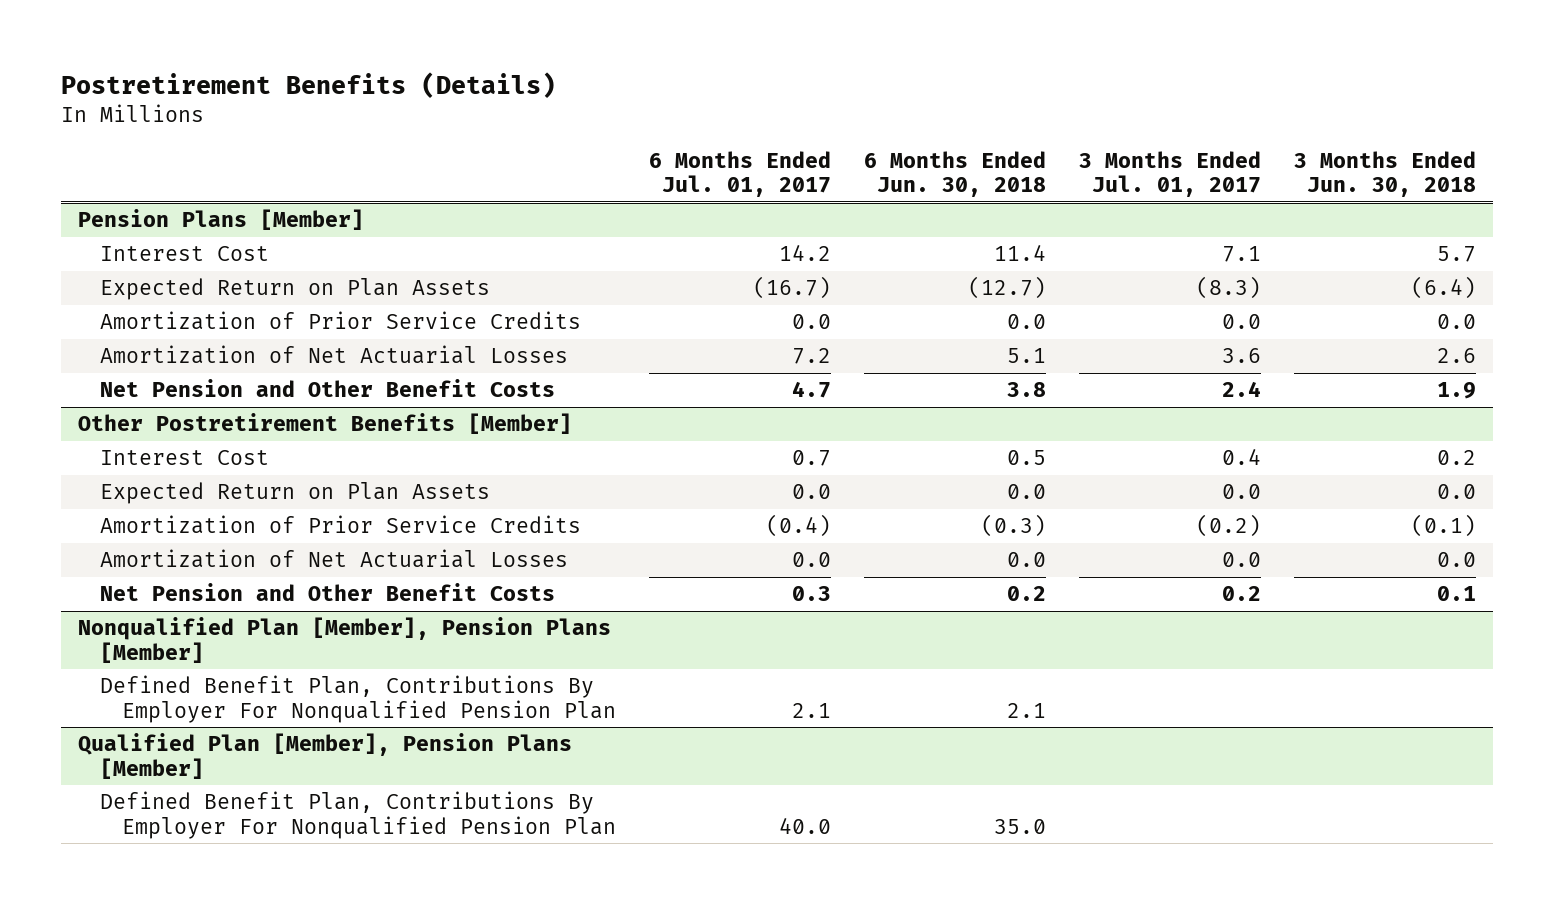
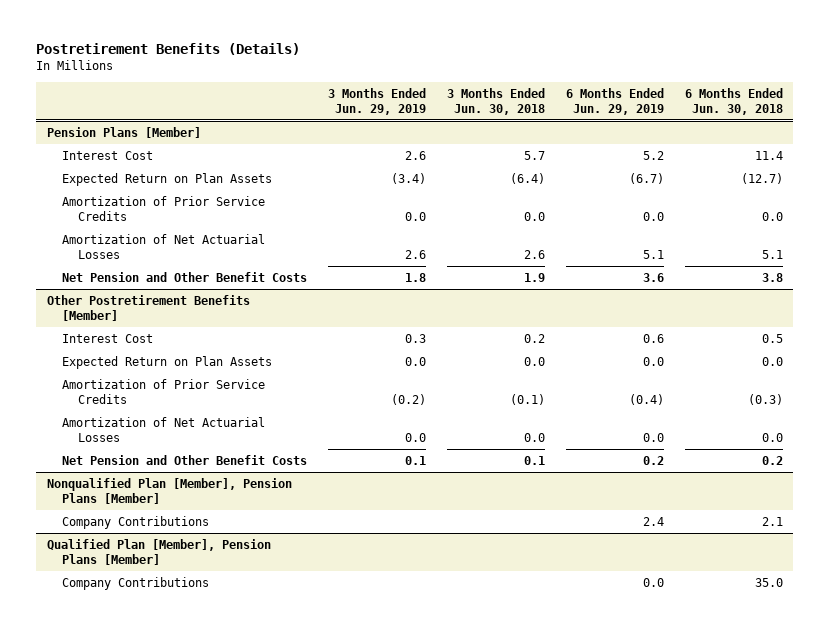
[648,151,831,198] 6 Months Ended Jul. 01, 2017 -> none
[1078,151,1261,198] 3 Months Ended Jul. 01, 2017 -> none
none -> [328,87,427,115] 3 Months Ended Jun. 29, 2019
none -> [566,87,665,115] 6 Months Ended Jun. 29, 2019
[99,675,616,723] Defined Benefit Plan, Contributions By Employer For Nonqualified Pension Plan -> [62,515,210,529] Company Contributions
[99,791,616,839] Defined Benefit Plan, Contributions By Employer For Nonqualified Pension Plan -> [62,576,210,590] Company Contributions

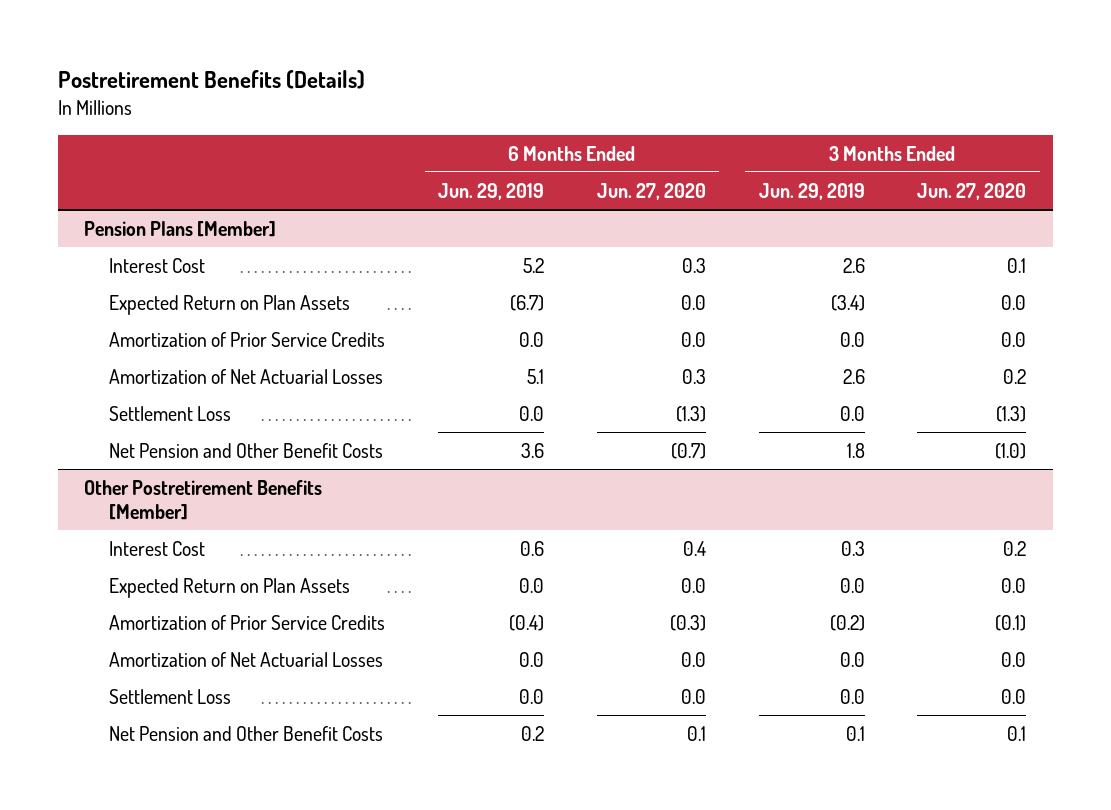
[447,87,546,115] 3 Months Ended Jun. 30, 2018 -> none
[684,87,783,115] 6 Months Ended Jun. 30, 2018 -> none
none -> [596,182,706,200] Jun. 27, 2020
none -> [917,182,1027,200] Jun. 27, 2020
none -> [109,405,232,421] Settlement Loss
none -> [109,688,232,704] Settlement Loss
[46,477,292,504] Nonqualified Plan [Member], Pension Plans [Member] -> none
[62,515,210,529] Company Contributions -> none
[46,538,271,565] Qualified Plan [Member], Pension Plans [Member] -> none
[62,576,210,590] Company Contributions -> none

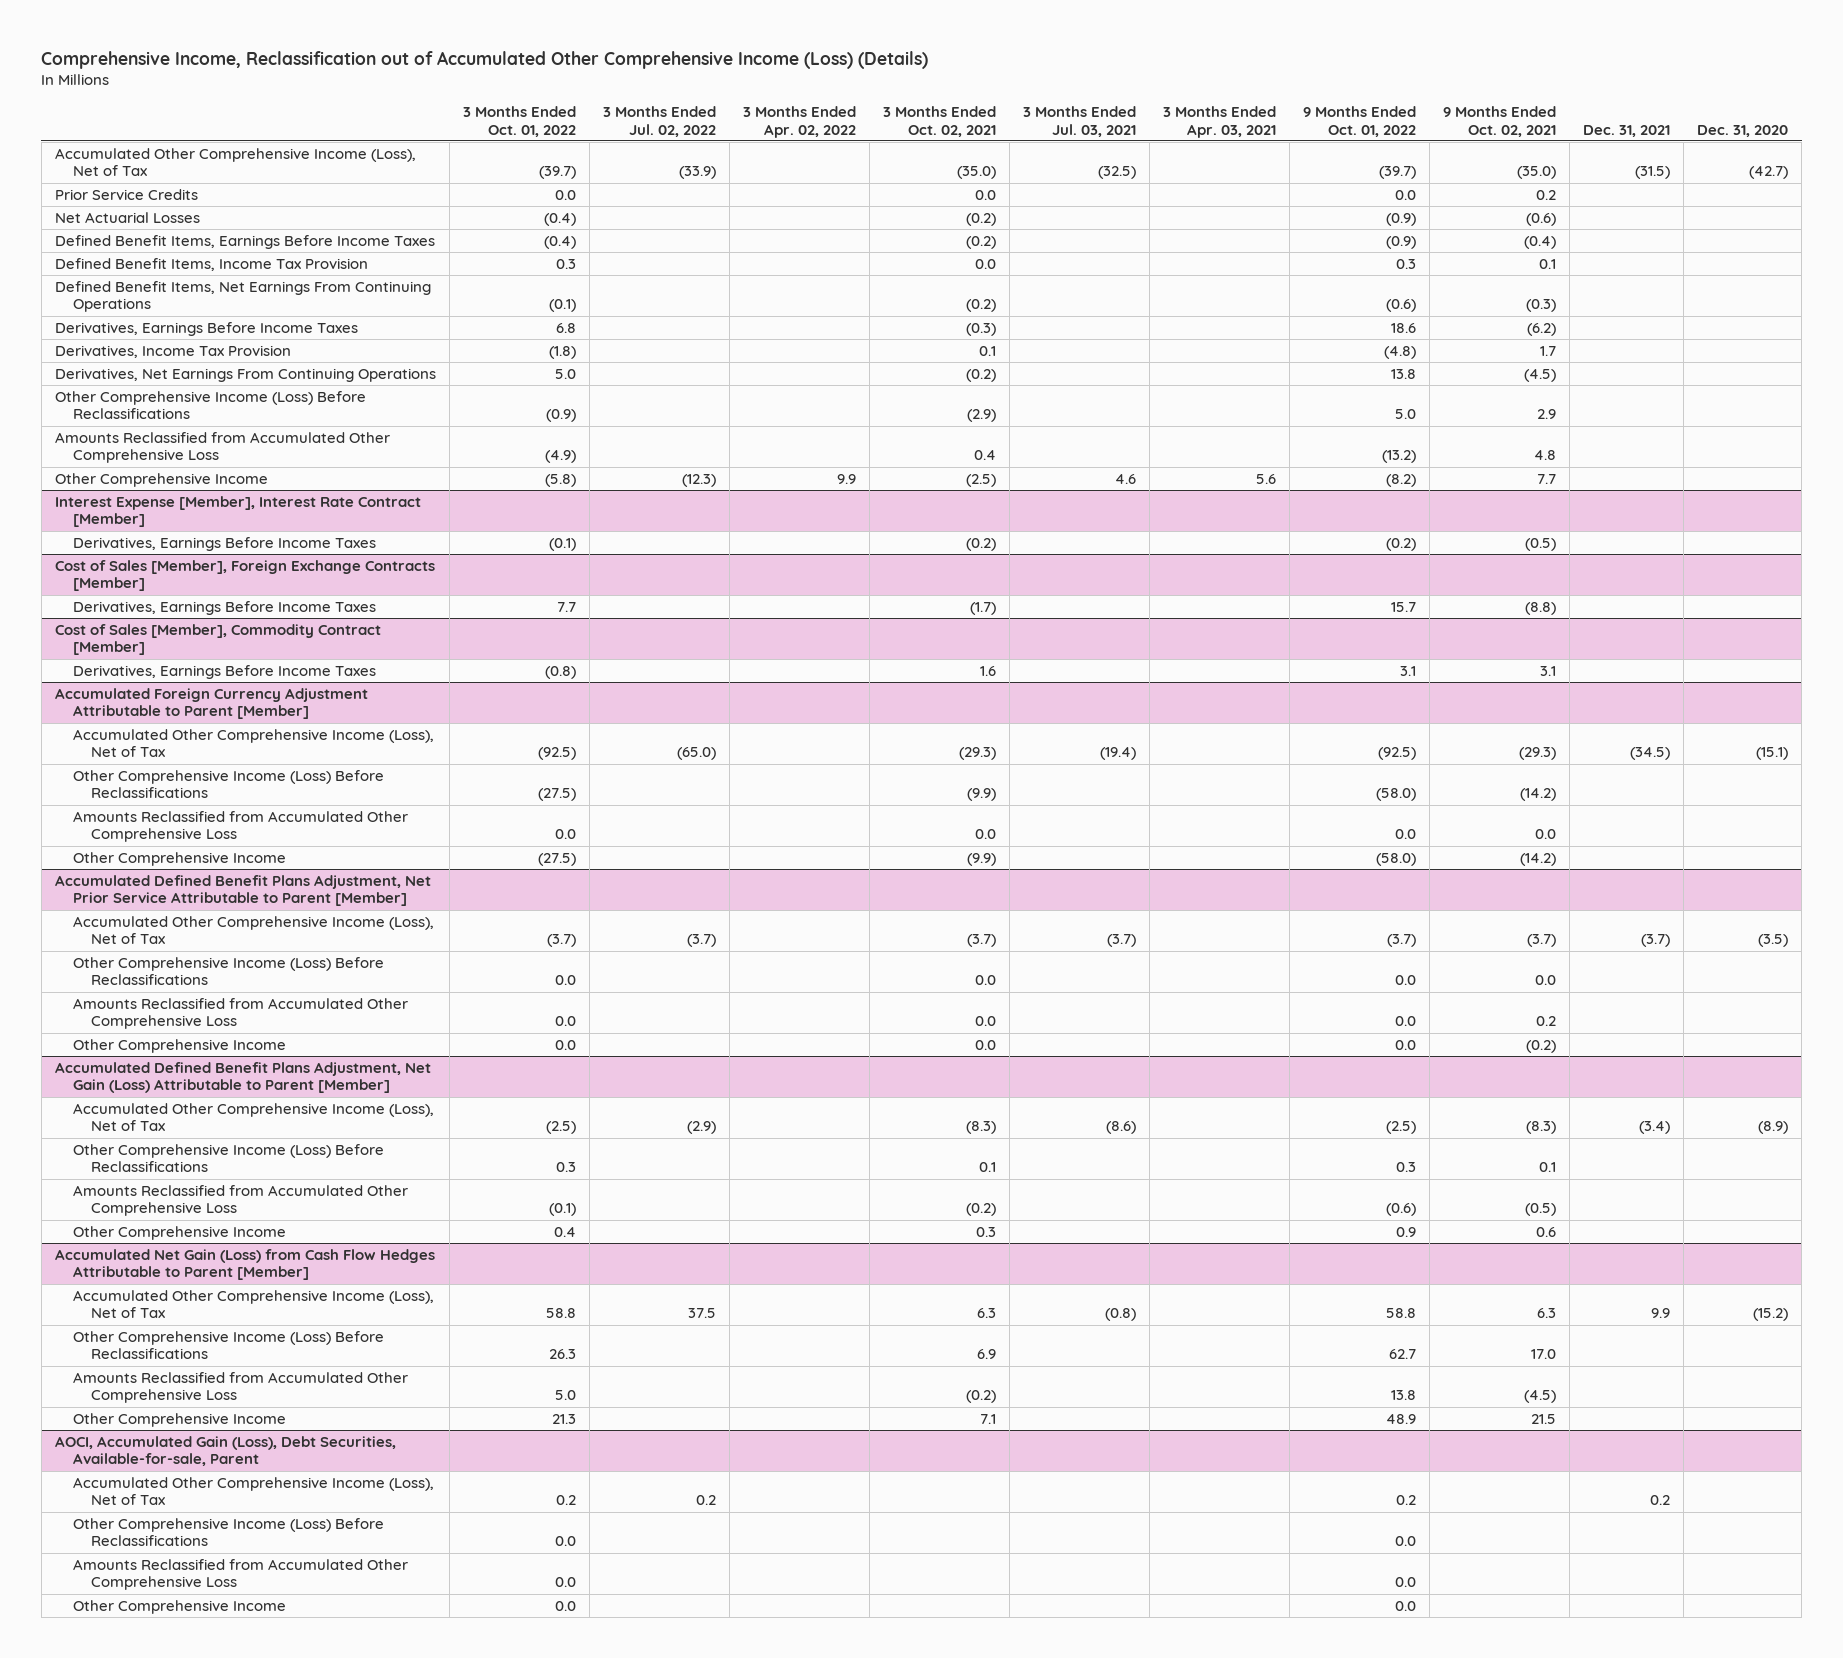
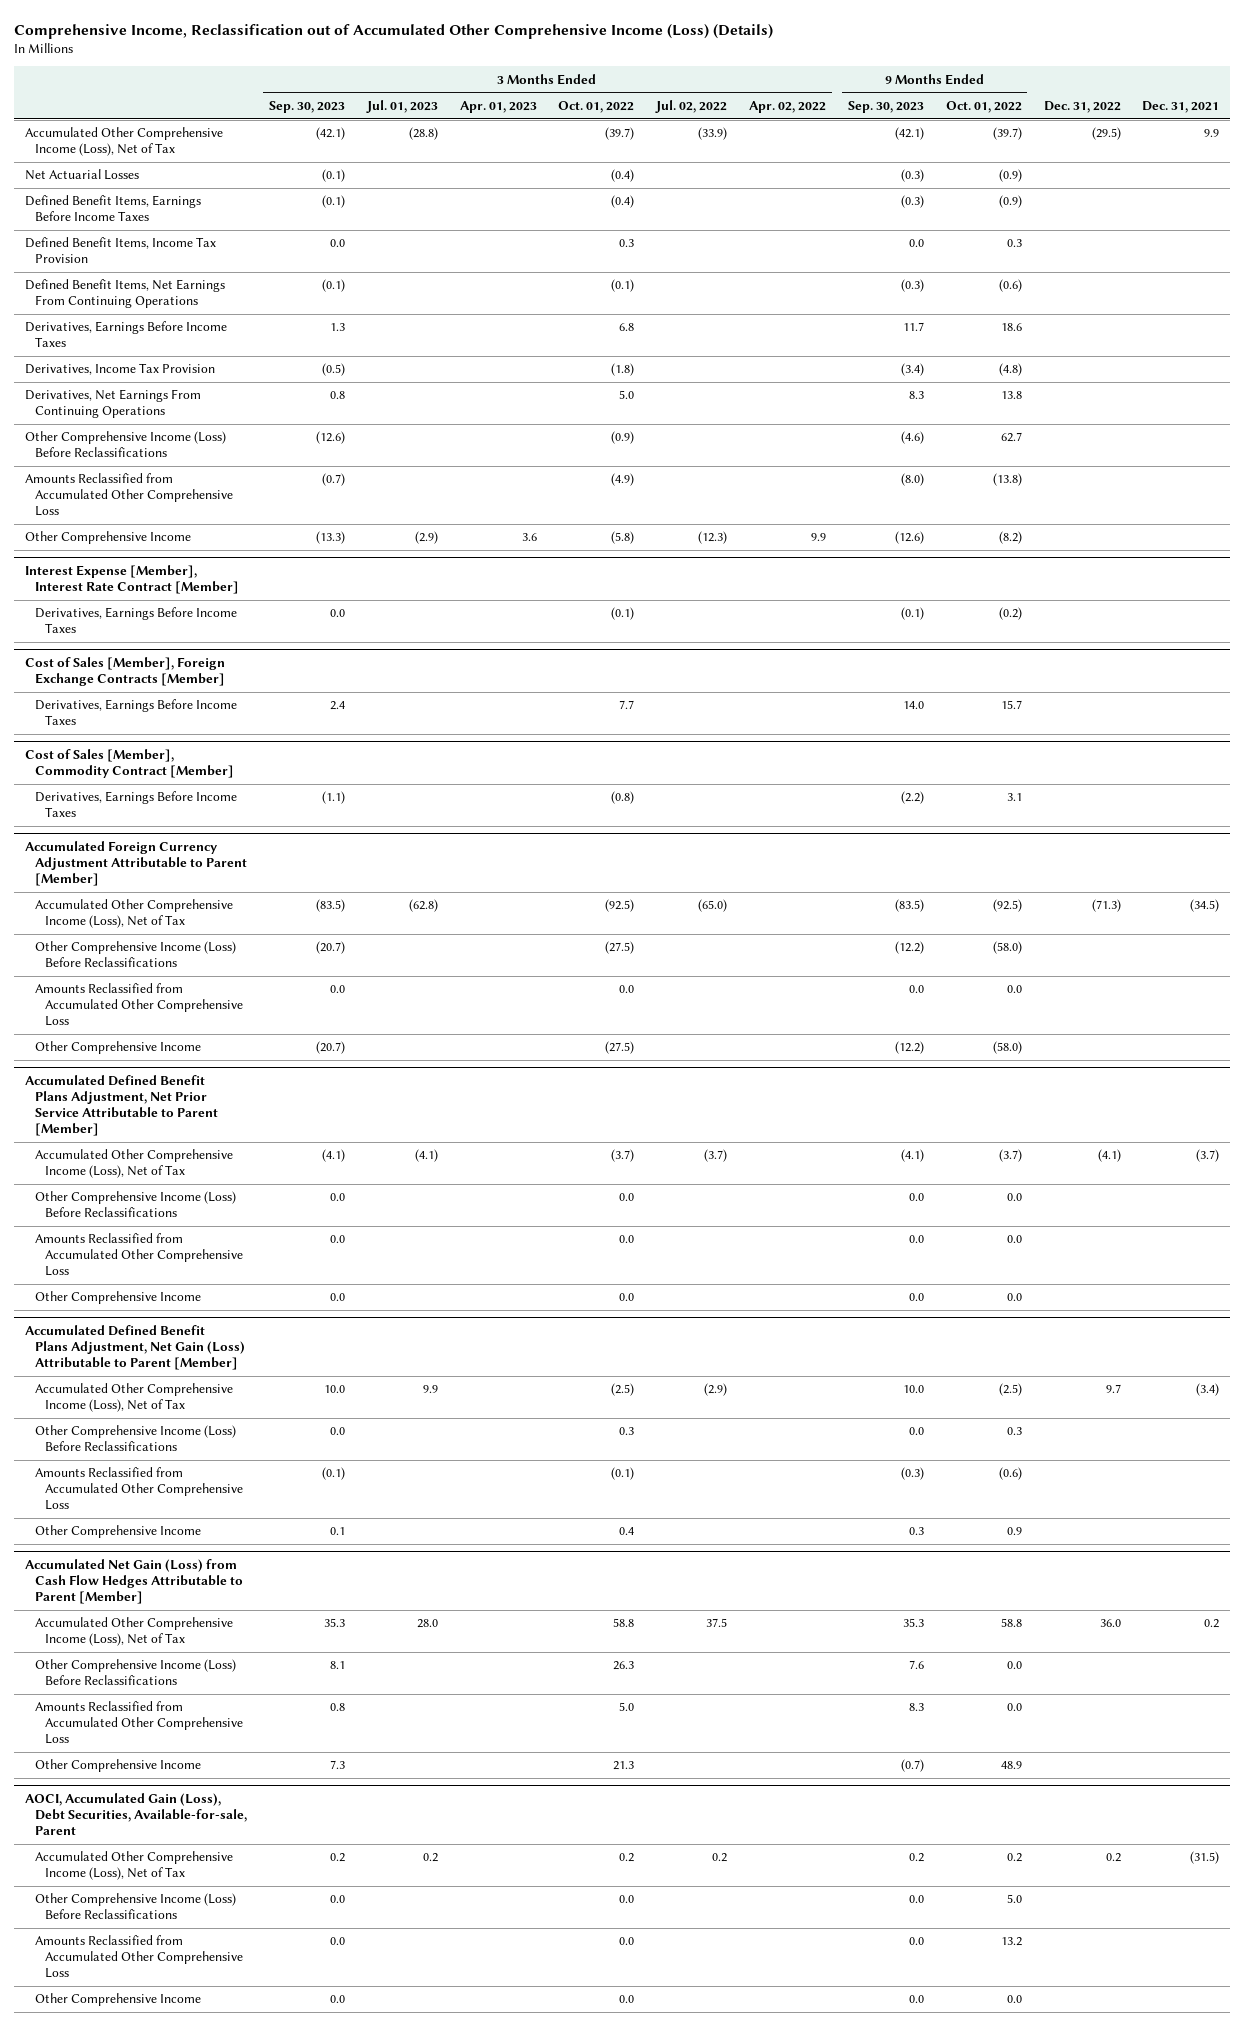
[883,106,997,137] 3 Months Ended Oct. 02, 2021 -> none
[1023,106,1137,137] 3 Months Ended Jul. 03, 2021 -> none
[1163,106,1277,138] 3 Months Ended Apr. 03, 2021 -> none
[1443,106,1557,137] 9 Months Ended Oct. 02, 2021 -> none
[1697,124,1789,137] Dec. 31, 2020 -> none
none -> [268,100,345,113] Sep. 30, 2023
none -> [365,99,438,113] Jul. 01, 2023
none -> [459,100,537,113] Apr. 01, 2023
none -> [847,100,924,113] Sep. 30, 2023
none -> [1043,100,1121,113] Dec. 31, 2022
[54,188,198,200] Prior Service Credits -> none
[1635,166,1671,180] (31.5) -> [1204,129,1220,138] 9.9
[1395,409,1417,420] 5.0 -> [1000,432,1022,443] 62.7
[1382,450,1417,464] (13.2) -> [992,473,1022,487] (13.8)
[1651,1308,1671,1319] 9.9 -> [1204,1619,1220,1629] 0.2
[1389,1349,1417,1360] 62.7 -> [1006,1661,1022,1670] 0.0
[1391,1390,1417,1401] 13.8 -> [1006,1703,1022,1712] 0.0
[1650,1495,1671,1506] 0.2 -> [1190,1851,1220,1865] (31.5)
[1395,1536,1417,1547] 0.0 -> [1006,1894,1022,1904] 5.0
[1395,1577,1417,1588] 0.0 -> [1000,1937,1022,1947] 13.2

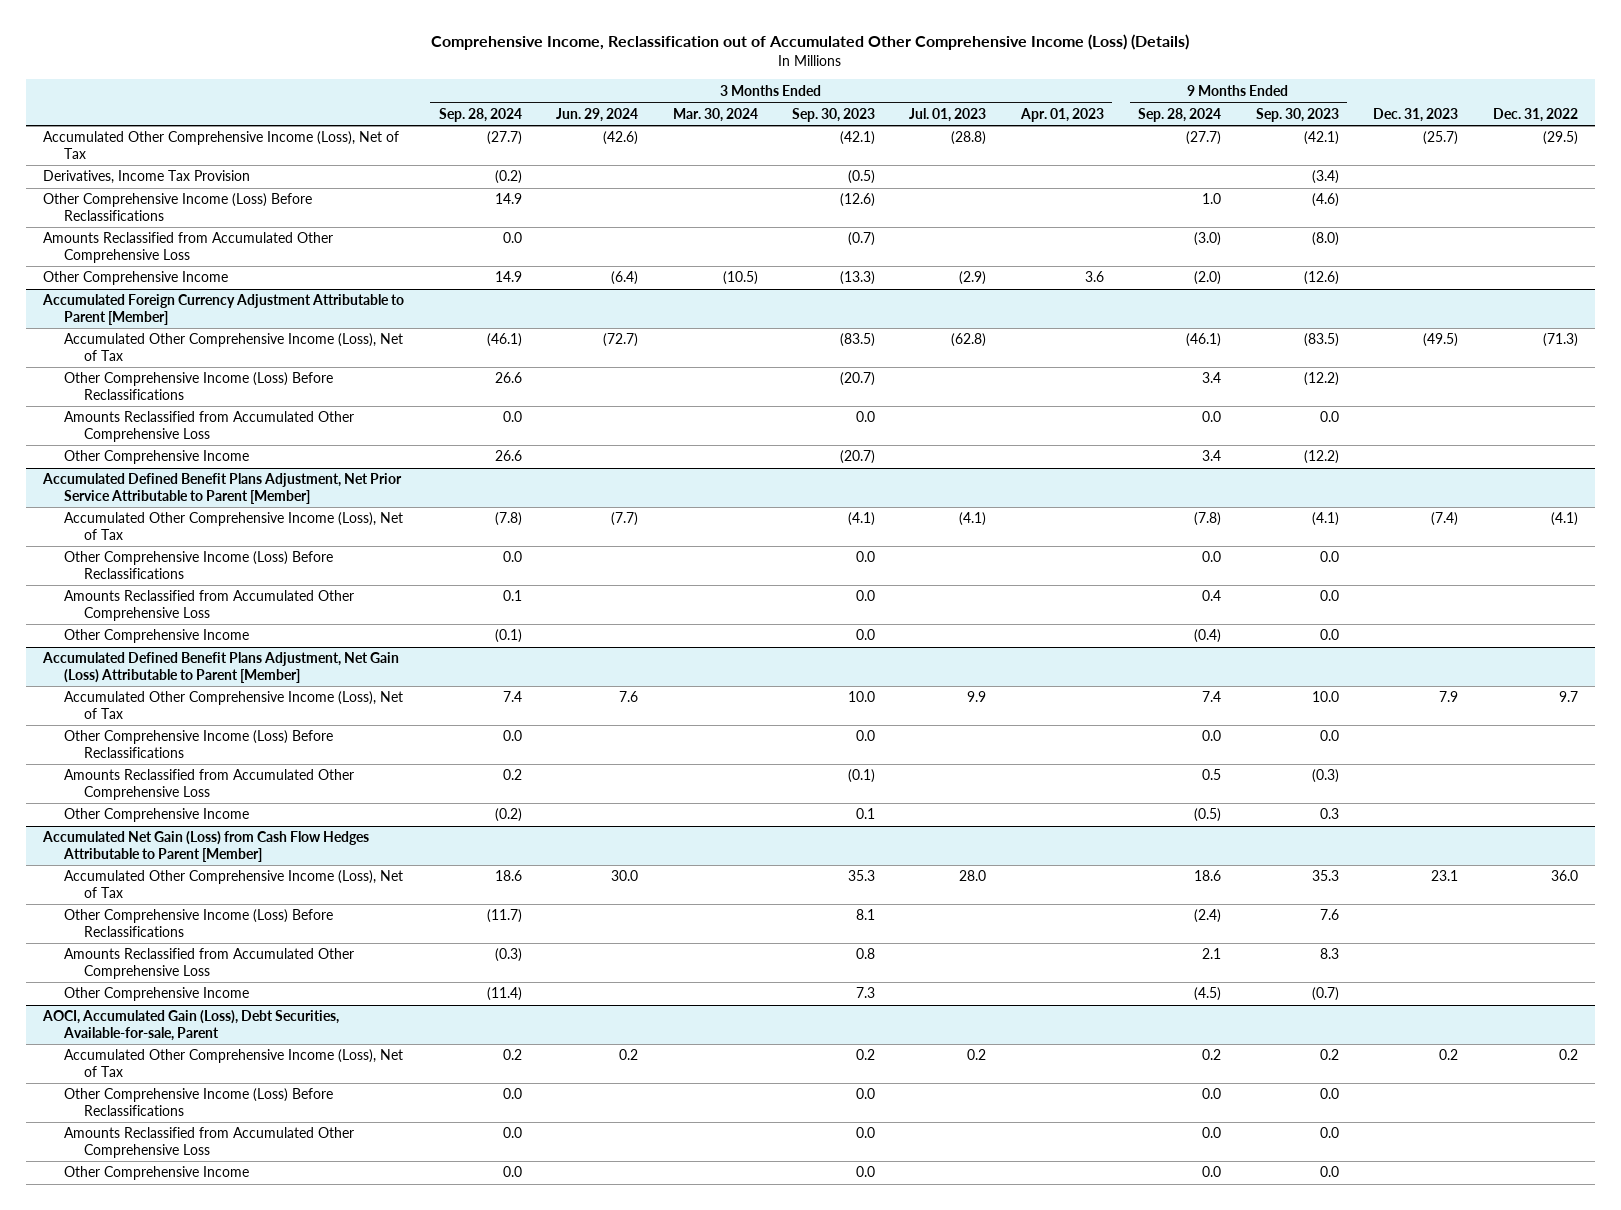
[558,100,635,113] Oct. 01, 2022 -> none
[655,99,728,113] Jul. 02, 2022 -> none
[749,100,827,113] Apr. 02, 2022 -> none
[945,100,1022,113] Oct. 01, 2022 -> none
[1142,100,1220,113] Dec. 31, 2021 -> none
none -> [438,107,522,122] Sep. 28, 2024
none -> [556,107,639,122] Jun. 29, 2024
none -> [672,107,758,122] Mar. 30, 2024
none -> [1138,107,1222,122] Sep. 28, 2024
none -> [1373,107,1459,122] Dec. 31, 2023
[25,169,140,181] Net Actuarial Losses -> none
[25,195,202,222] Defined Benefit Items, Earnings Before Income Taxes -> none
[25,237,217,264] Defined Benefit Items, Income Tax Provision -> none
[25,279,226,309] Defined Benefit Items, Net Earnings From Continuing Operations -> none
[25,321,228,348] Derivatives, Earnings Before Income Taxes -> none
[25,389,202,419] Derivatives, Net Earnings From Continuing Operations -> none
[25,565,240,595] Interest Expense [Member], Interest Rate Contract [Member] -> none
[35,607,238,634] Derivatives, Earnings Before Income Taxes -> none
[25,657,226,687] Cost of Sales [Member], Foreign Exchange Contracts [Member] -> none
[35,699,238,726] Derivatives, Earnings Before Income Taxes -> none
[25,749,235,779] Cost of Sales [Member], Commodity Contract [Member] -> none
[35,791,238,818] Derivatives, Earnings Before Income Taxes -> none

